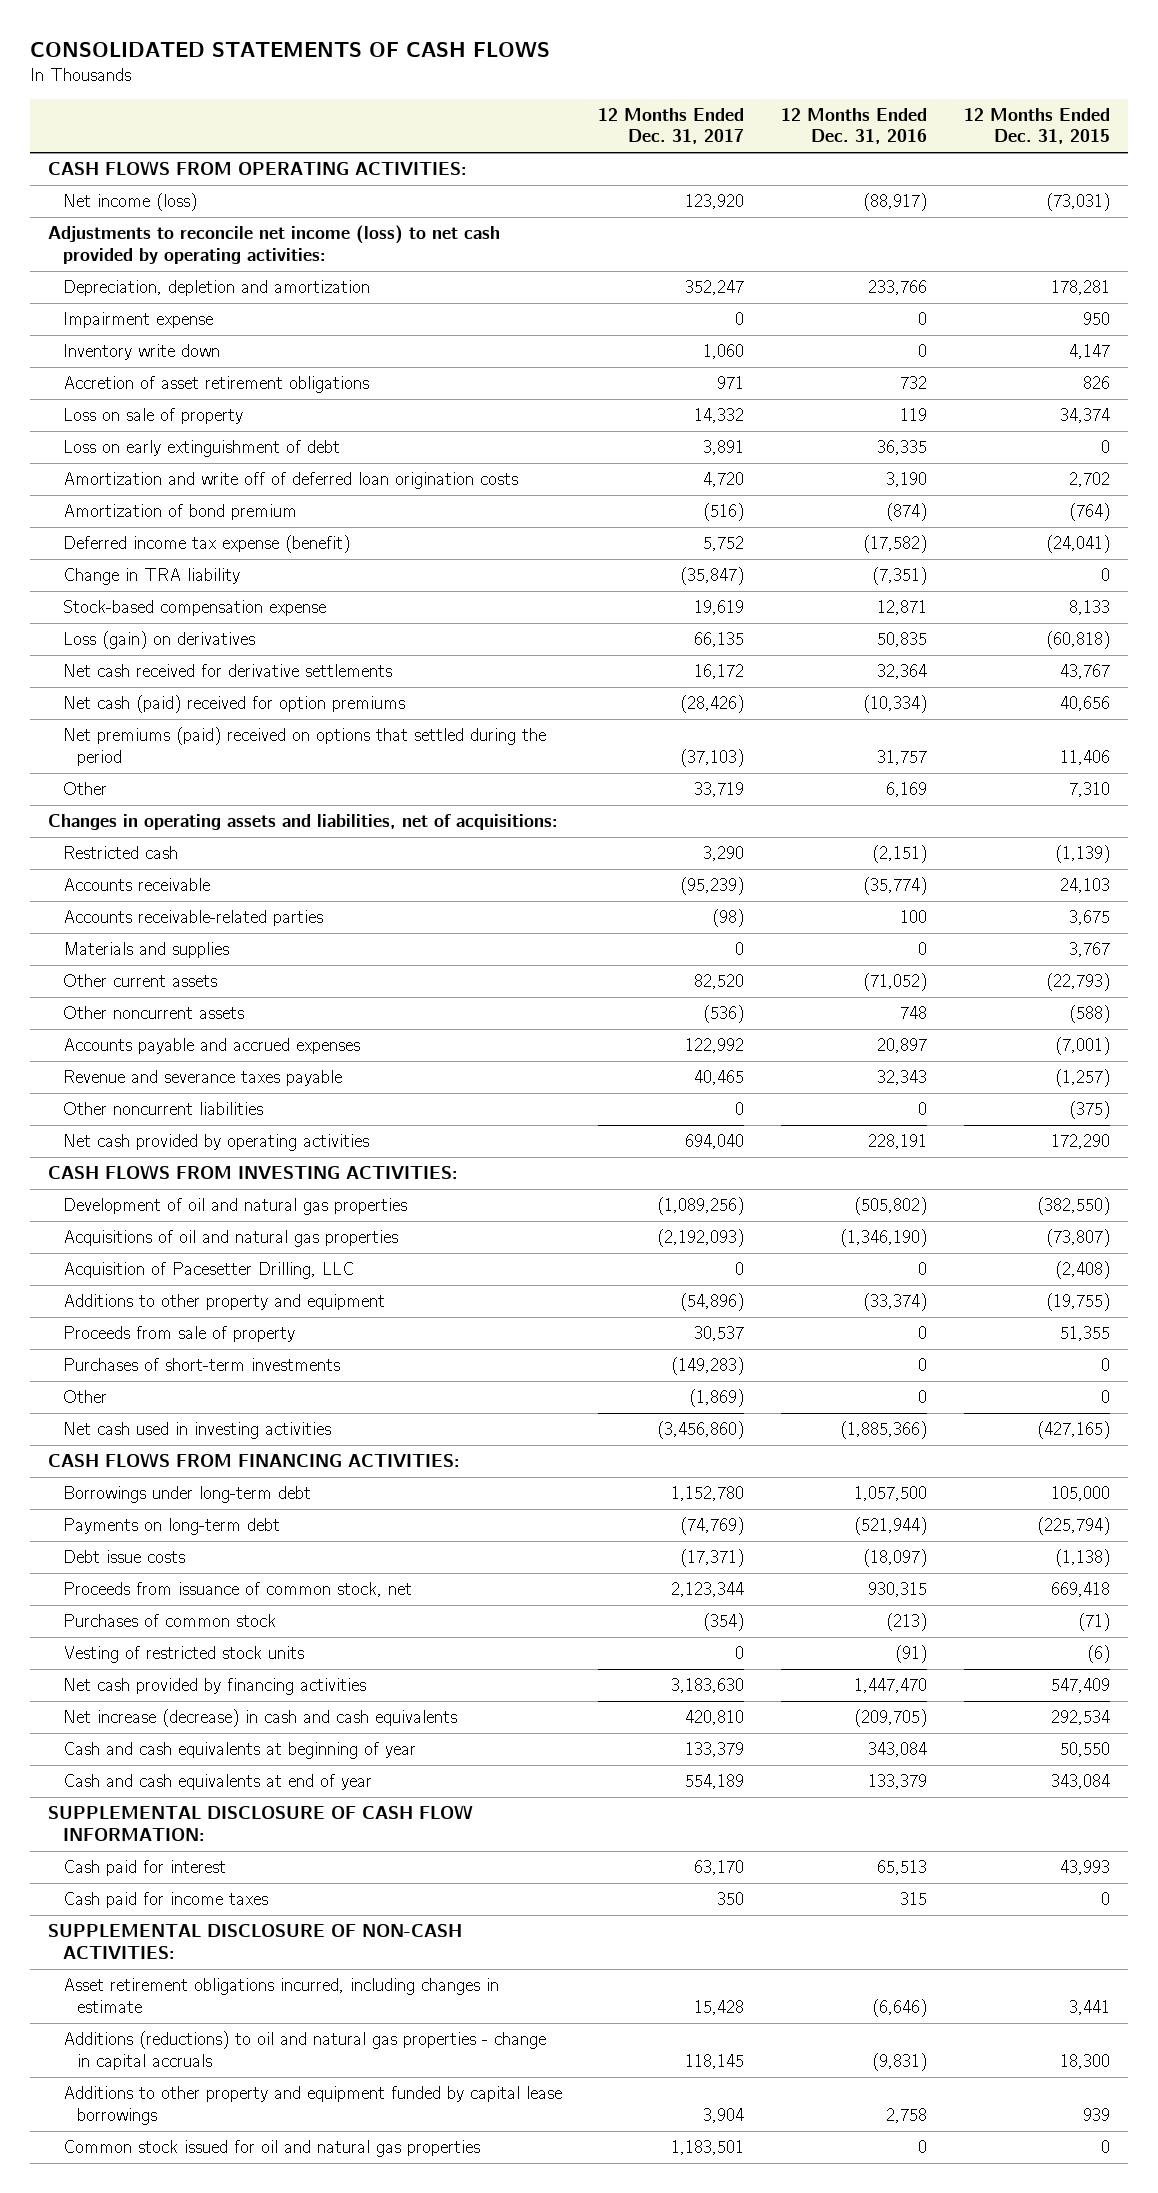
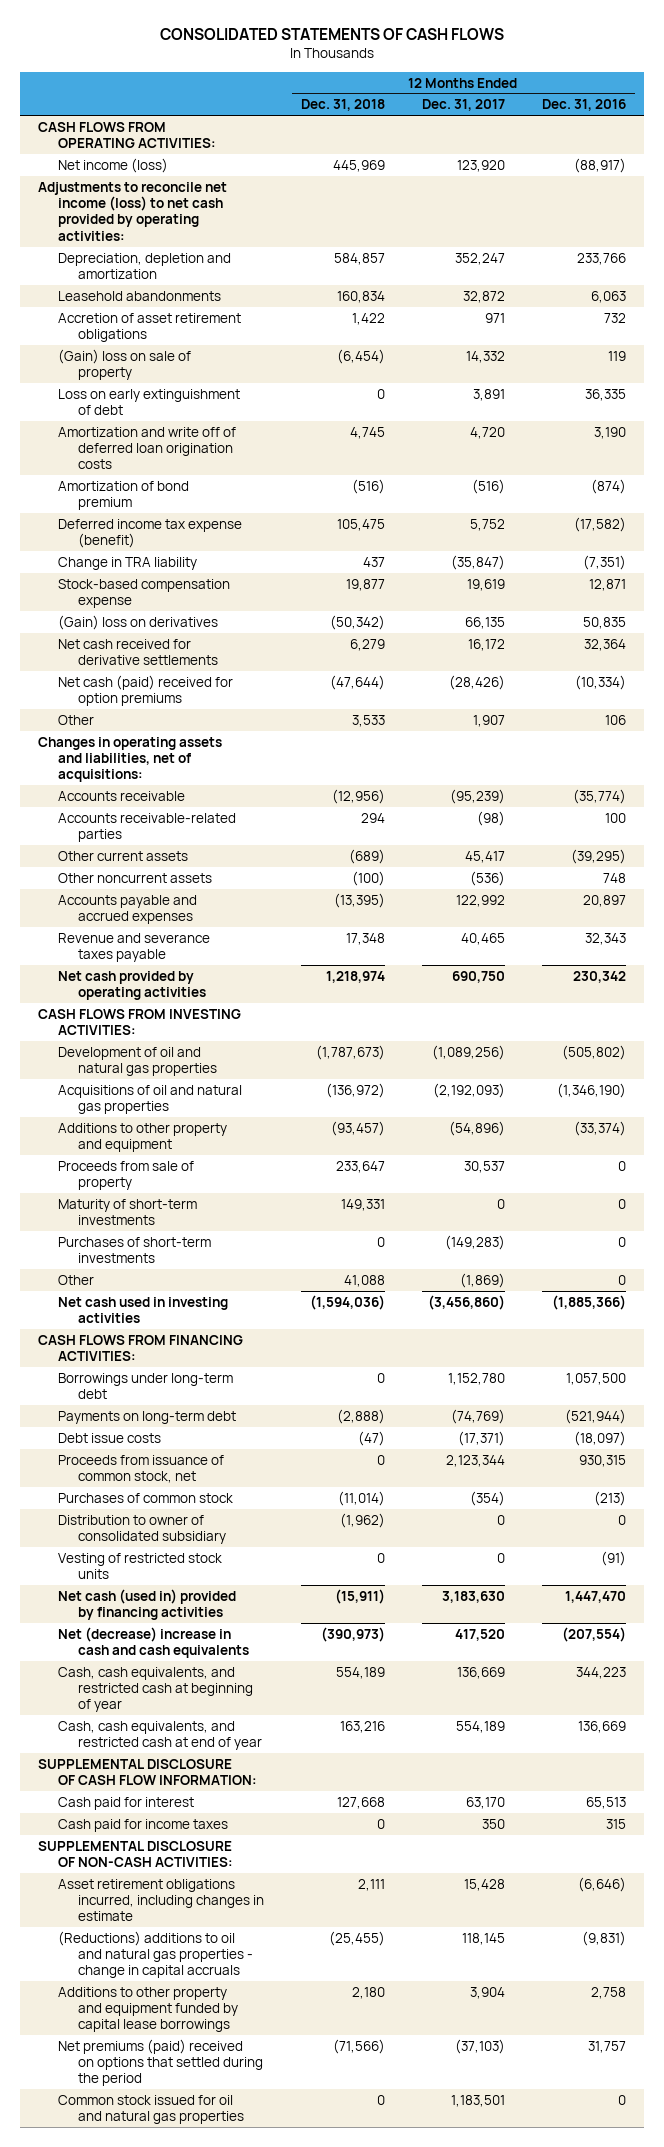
[963,107,1110,145] 12 Months Ended Dec. 31, 2015 -> none
none -> [300,99,385,112] Dec. 31, 2018
[62,312,213,329] Impairment expense -> none
[62,344,220,361] Inventory write down -> none
none -> [58,290,222,301] Leasehold abandonments
[62,408,243,425] Loss on sale of property -> [58,348,192,381] (Gain) loss on sale of property
[62,631,255,650] Loss (gain) on derivatives -> [58,614,219,630] (Gain) loss on derivatives
[694,782,745,798] 33,719 -> [472,714,505,727] 1,907
[885,782,927,798] 6,169 -> [604,714,626,725] 106
[62,846,178,860] Restricted cash -> none
[62,942,229,959] Materials and supplies -> none
[694,974,745,990] 82,520 -> [464,850,505,863] 45,417
[862,973,927,992] (71,052) -> [570,848,626,864] (39,295)
[62,1102,263,1116] Other noncurrent liabilities -> none
[685,1134,745,1150] 694,040 -> [451,970,505,983] 690,750
[867,1134,927,1150] 228,191 -> [572,970,626,983] 230,342
[62,1262,354,1280] Acquisition of Pacesetter Drilling, LLC -> none
none -> [58,1198,198,1226] Maturity of short-term investments
none -> [58,1514,226,1545] Distribution to owner of consolidated subsidiary
[62,1678,366,1696] Net cash provided by financing activities -> [58,1588,237,1621] Net cash (used in) provided by financing activities
[62,1709,457,1728] Net increase (decrease) in cash and cash equivalents -> [58,1626,249,1659] Net (decrease) increase in cash and cash equivalents
[685,1710,745,1726] 420,810 -> [454,1628,505,1641] 417,520
[853,1709,927,1728] (209,705) -> [561,1626,626,1642] (207,554)
[62,1742,416,1760] Cash and cash equivalents at beginning of year -> [58,1666,253,1713] Cash, cash equivalents, and restricted cash at beginning of year
[685,1742,745,1758] 133,379 -> [456,1666,505,1679] 136,669
[867,1742,927,1758] 343,084 -> [575,1666,626,1679] 344,223
[62,1774,372,1791] Cash and cash equivalents at end of year -> [58,1720,262,1751] Cash, cash equivalents, and restricted cash at end of year
[867,1774,927,1790] 133,379 -> [577,1720,626,1733] 136,669
[62,2031,546,2070] Additions (reductions) to oil and natural gas properties - change in capital accruals -> [58,1930,253,1979] (Reductions) additions to oil and natural gas properties - change in capital accruals
[62,727,546,766] Net premiums (paid) received on options that settled during the period -> [58,2038,263,2087] Net premiums (paid) received on options that settled during the period

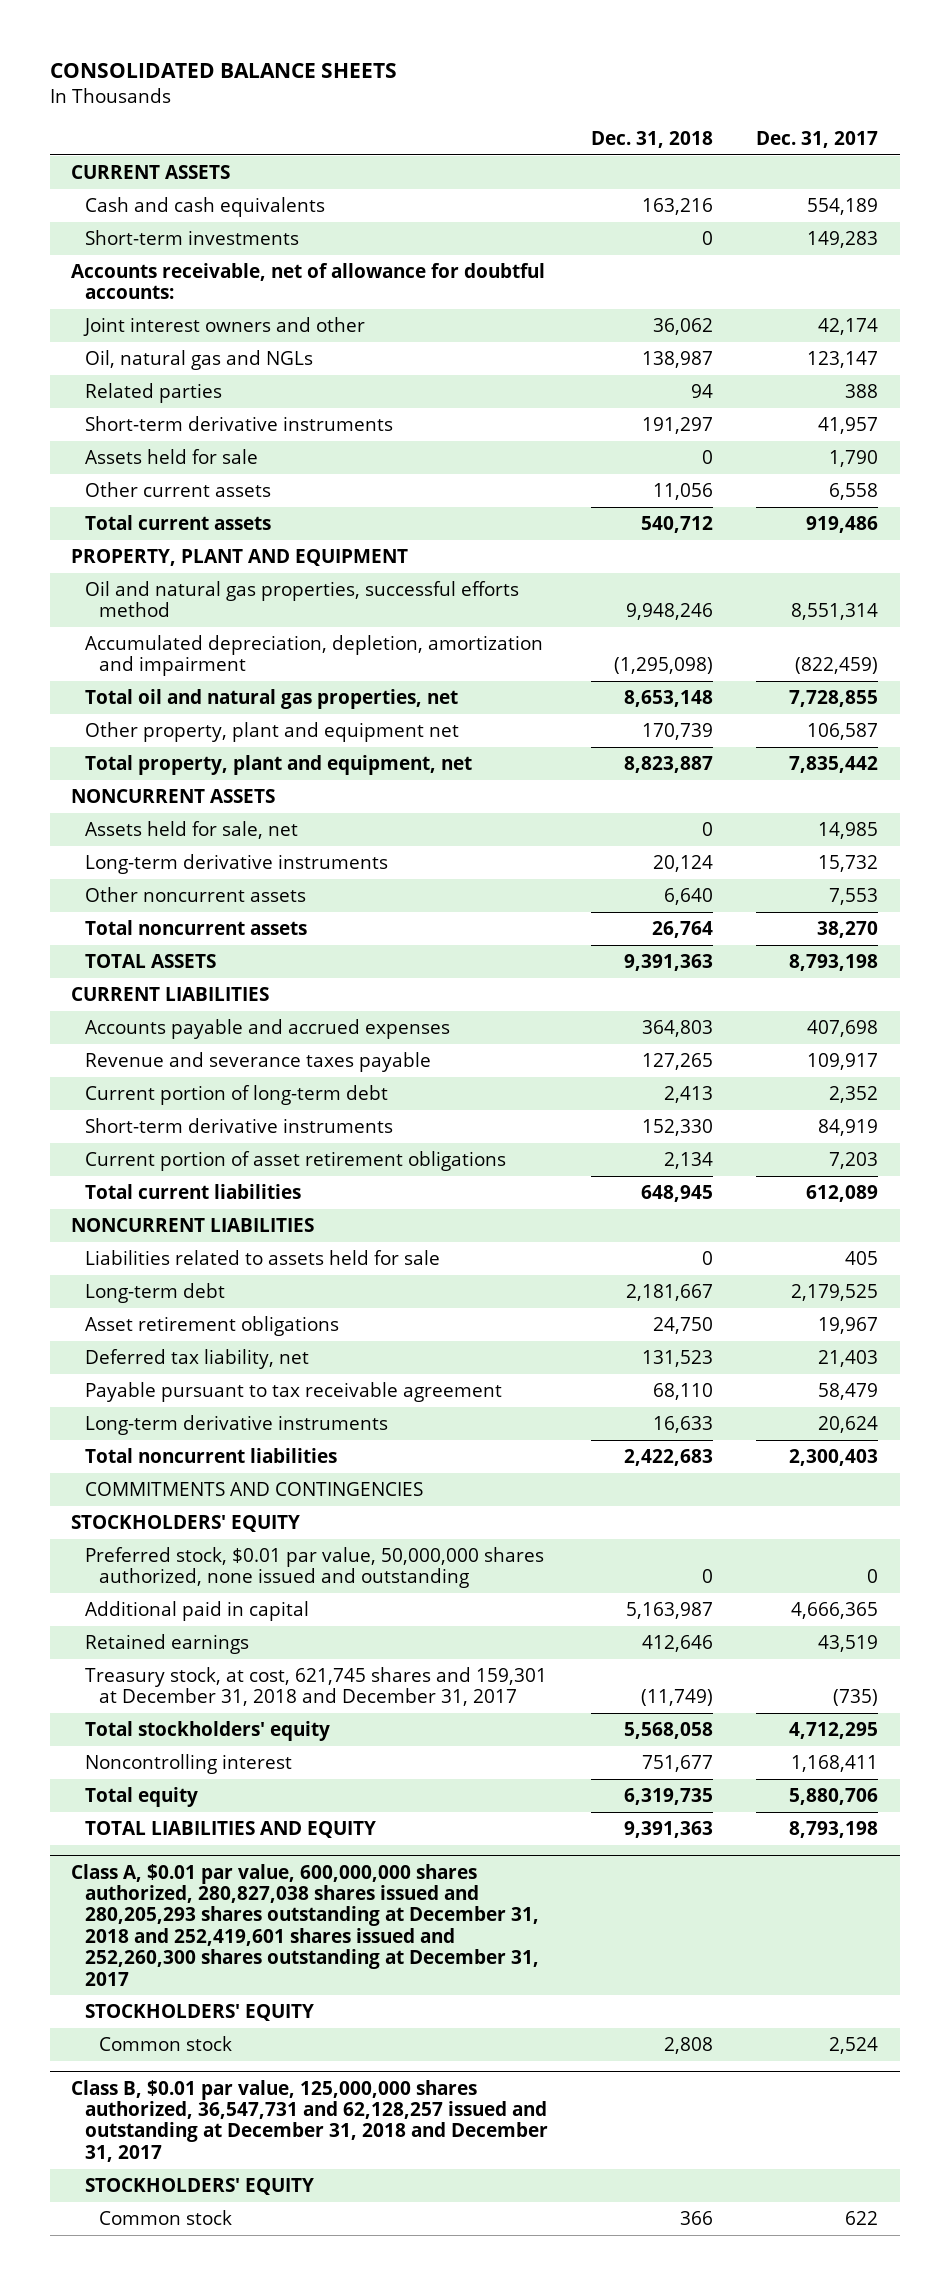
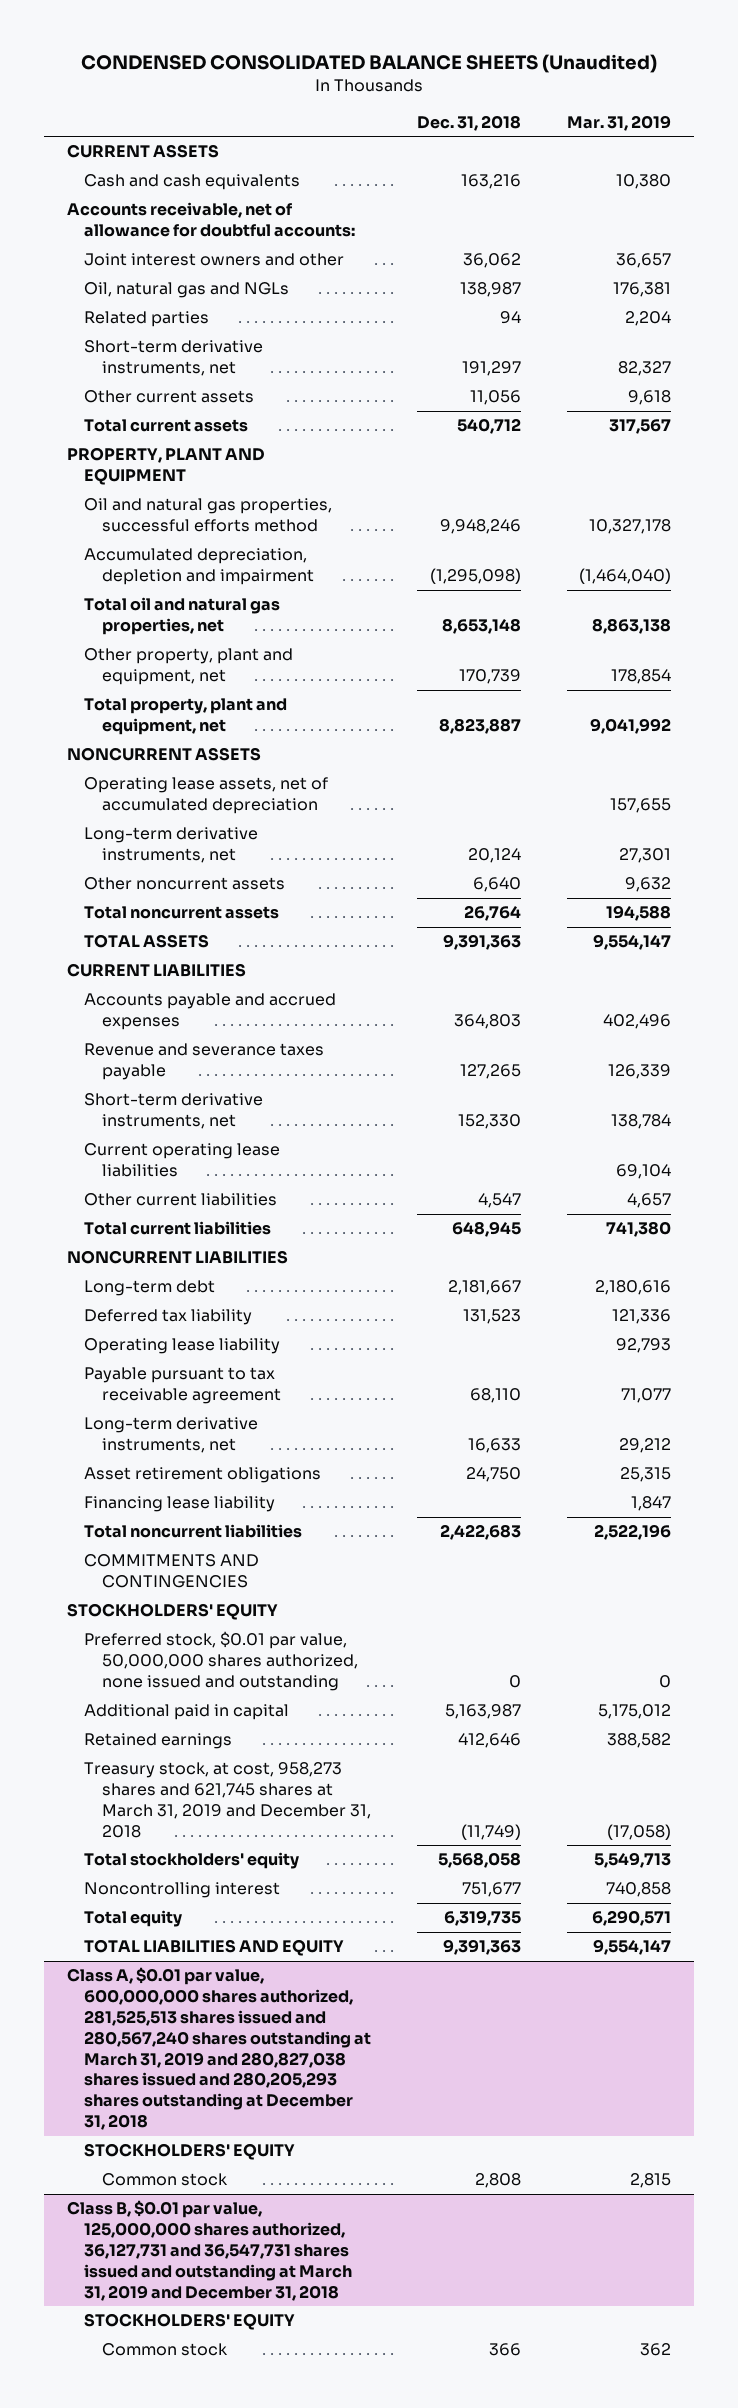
[49,63,397,79] CONSOLIDATED BALANCE SHEETS -> [80,54,657,74] CONDENSED CONSOLIDATED BALANCE SHEETS (Unaudited)
[756,130,879,148] Dec. 31, 2017 -> none
none -> [566,114,671,131] Mar. 31, 2019
[85,230,300,246] Short-term investments -> none
[85,449,259,465] Assets held for sale -> none
[85,416,394,432] Short-term derivative instruments -> [84,340,264,377] Short-term derivative instruments, net
[85,635,544,677] Accumulated depreciation, depletion, amortization and impairment -> [84,548,314,586] Accumulated depreciation, depletion and impairment
[85,722,460,743] Other property, plant and equipment net -> [84,648,294,686] Other property, plant and equipment, net
[85,821,299,840] Assets held for sale, net -> none
none -> [84,777,329,815] Operating lease assets, net of accumulated depreciation
[85,854,389,875] Long-term derivative instruments -> [84,827,259,864] Long-term derivative instruments, net
[85,1085,389,1106] Current portion of long-term debt -> none
[85,1151,507,1172] Current portion of asset retirement obligations -> none
[85,1118,394,1134] Short-term derivative instruments -> [84,1093,264,1130] Short-term derivative instruments, net
none -> [84,1143,281,1178] Current operating lease liabilities
none -> [84,1193,278,1207] Other current liabilities
[85,1250,441,1266] Liabilities related to assets held for sale -> none
[85,1349,310,1370] Deferred tax liability, net -> [84,1309,253,1326] Deferred tax liability
none -> [84,1338,281,1355] Operating lease liability
[85,1415,389,1436] Long-term derivative instruments -> [84,1417,259,1454] Long-term derivative instruments, net
[85,1316,340,1337] Asset retirement obligations -> [84,1467,322,1484] Asset retirement obligations
none -> [84,1496,276,1513] Financing lease liability
[85,1667,548,1707] Treasury stock, at cost, 621,745 shares and 159,301 at December 31, 2018 and December 31, 2017 -> [84,1762,371,1838] Treasury stock, at cost, 958,273 shares and 621,745 shares at March 31, 2019 and December 31, 2018
[71,1863,540,1986] Class A, $0.01 par value, 600,000,000 shares authorized, 280,827,038 shares issued and 280,205,293 shares outstanding at December 31, 2018 and 252,419,601 shares issued and 252,260,300 shares outstanding at December 31, 2017 -> [67,1967,372,2131] Class A, $0.01 par value, 600,000,000 shares authorized, 281,525,513 shares issued and 280,567,240 shares outstanding at March 31, 2019 and 280,827,038 shares issued and 280,205,293 shares outstanding at December 31, 2018
[71,2079,549,2162] Class B, $0.01 par value, 125,000,000 shares authorized, 36,547,731 and 62,128,257 issued and outstanding at December 31, 2018 and December 31, 2017 -> [67,2200,353,2301] Class B, $0.01 par value, 125,000,000 shares authorized, 36,127,731 and 36,547,731 shares issued and outstanding at March 31, 2019 and December 31, 2018

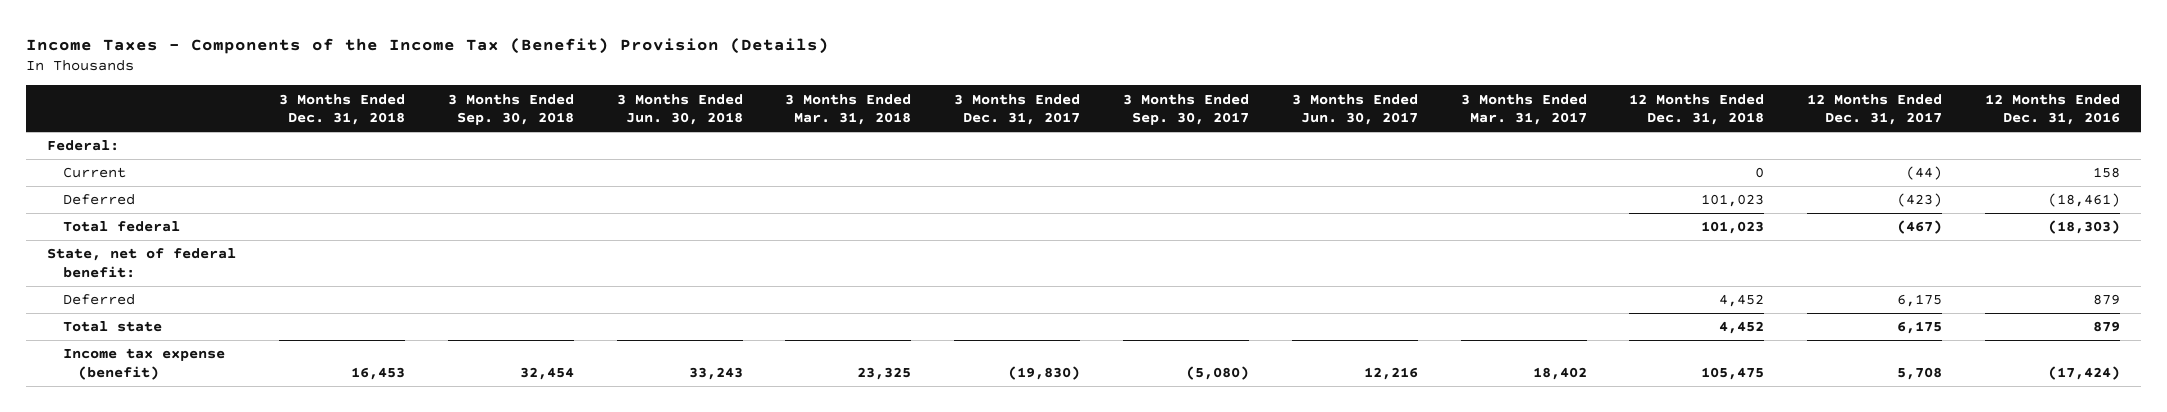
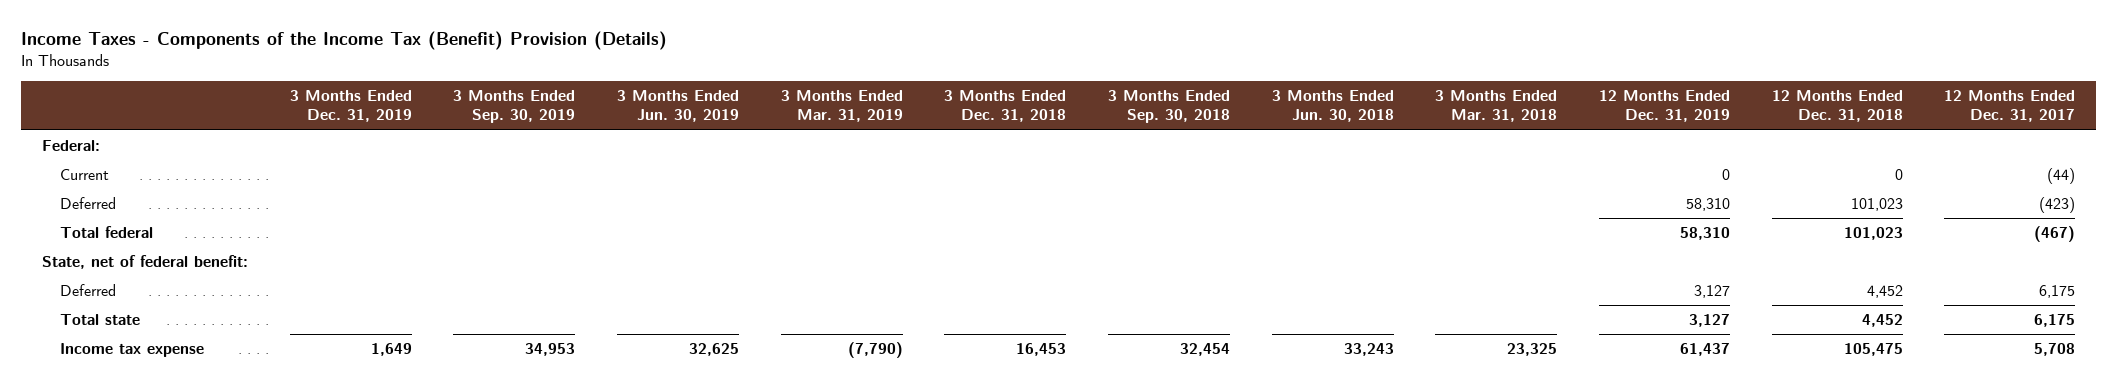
[954,93,1081,126] 3 Months Ended Dec. 31, 2017 -> none
[1123,93,1250,126] 3 Months Ended Sep. 30, 2017 -> none
[1291,93,1418,126] 3 Months Ended Jun. 30, 2017 -> none
[1460,93,1587,126] 3 Months Ended Mar. 31, 2017 -> none
[1984,93,2120,126] 12 Months Ended Dec. 31, 2016 -> none
none -> [289,89,412,123] 3 Months Ended Dec. 31, 2019
none -> [453,89,576,124] 3 Months Ended Sep. 30, 2019
none -> [617,89,740,123] 3 Months Ended Jun. 30, 2019
none -> [780,89,903,123] 3 Months Ended Mar. 31, 2019
none -> [1599,89,1731,123] 12 Months Ended Dec. 31, 2019
[62,348,225,380] Income tax expense (benefit) -> [59,342,204,357] Income tax expense

